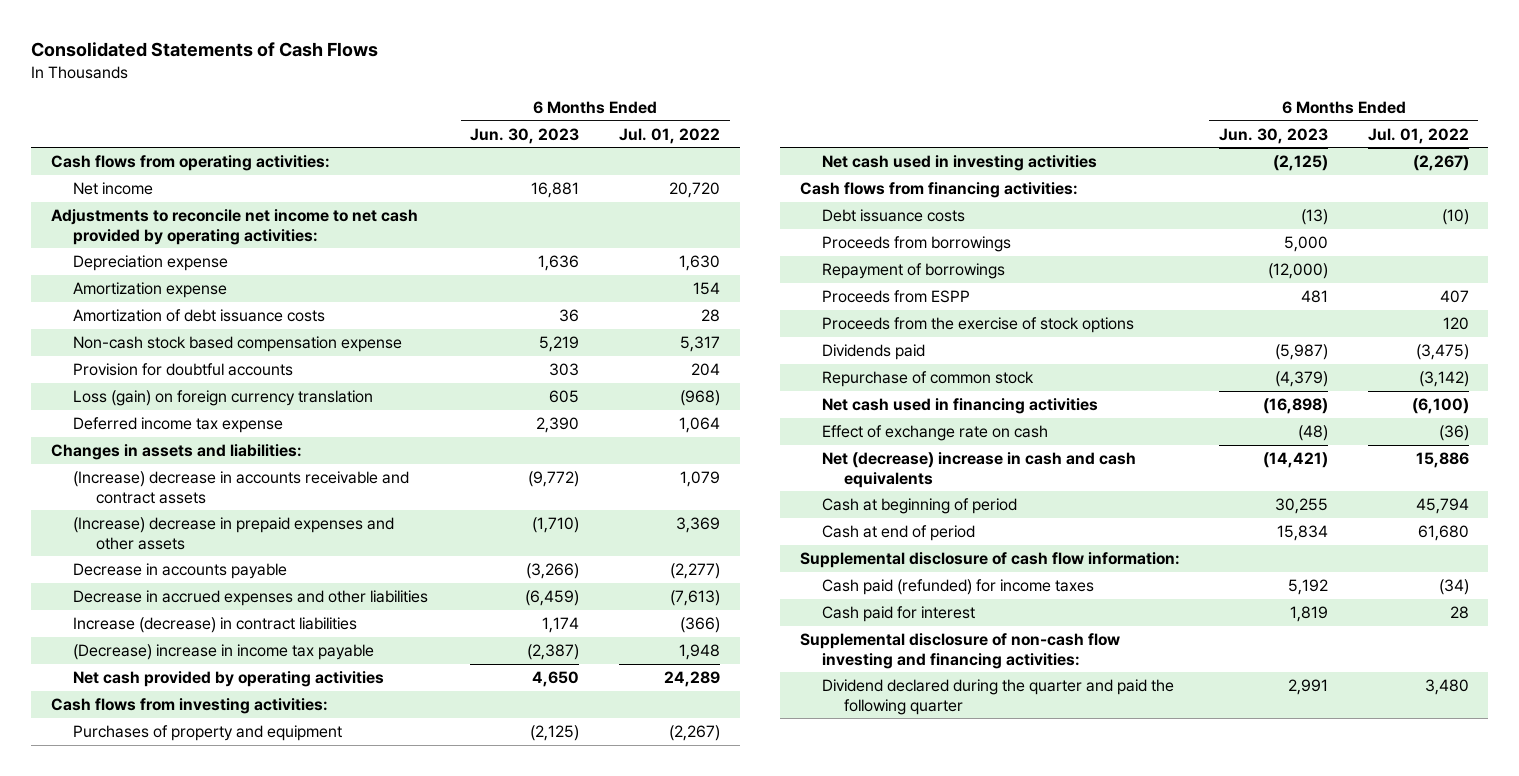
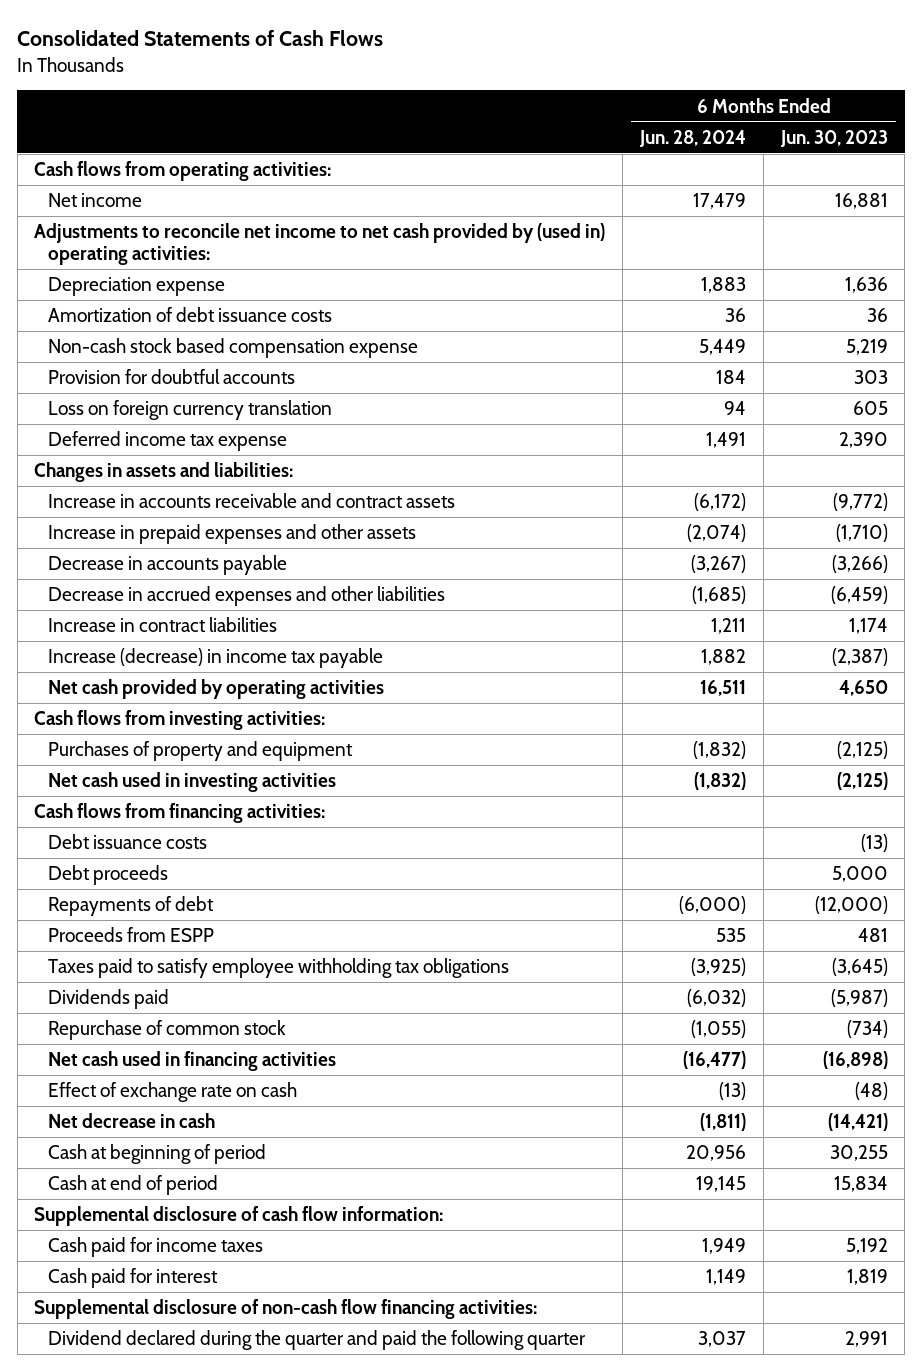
[618,127,720,144] Jul. 01, 2022 -> none
none -> [638,129,746,147] Jun. 28, 2024
[50,209,418,245] Adjustments to reconcile net income to net cash provided by operating activities: -> [34,223,606,266] Adjustments to reconcile net income to net cash provided by (used in) operating activities:
[73,282,228,299] Amortization expense -> none
[73,390,374,407] Loss (gain) on foreign currency translation -> [47,400,332,421] Loss on foreign currency translation
[73,471,410,504] (Increase) decrease in accounts receivable and contract assets -> [47,493,455,509] Increase in accounts receivable and contract assets
[73,517,395,550] (Increase) decrease in prepaid expenses and other assets -> [47,524,416,545] Increase in prepaid expenses and other assets
[73,617,358,634] Increase (decrease) in contract liabilities -> [47,617,277,633] Increase in contract liabilities
[73,644,375,661] (Decrease) increase in income tax payable -> [47,648,383,669] Increase (decrease) in income tax payable
[821,236,1011,253] Proceeds from borrowings -> none
none -> [47,865,168,886] Debt proceeds
[821,263,1005,280] Repayment of borrowings -> [47,896,214,917] Repayments of debt
[821,317,1134,334] Proceeds from the exercise of stock options -> none
none -> [47,958,509,979] Taxes paid to satisfy employee withholding tax obligations
[1275,371,1329,388] (4,379) -> [846,1020,888,1039] (734)
[821,452,1136,488] Net (decrease) increase in cash and cash equivalents -> [47,1113,215,1129] Net decrease in cash
[821,579,1094,596] Cash paid (refunded) for income taxes -> [47,1237,263,1258] Cash paid for income taxes
[799,633,1120,669] Supplemental disclosure of non-cash flow investing and financing activities: -> [34,1299,538,1320] Supplemental disclosure of non-cash flow financing activities:

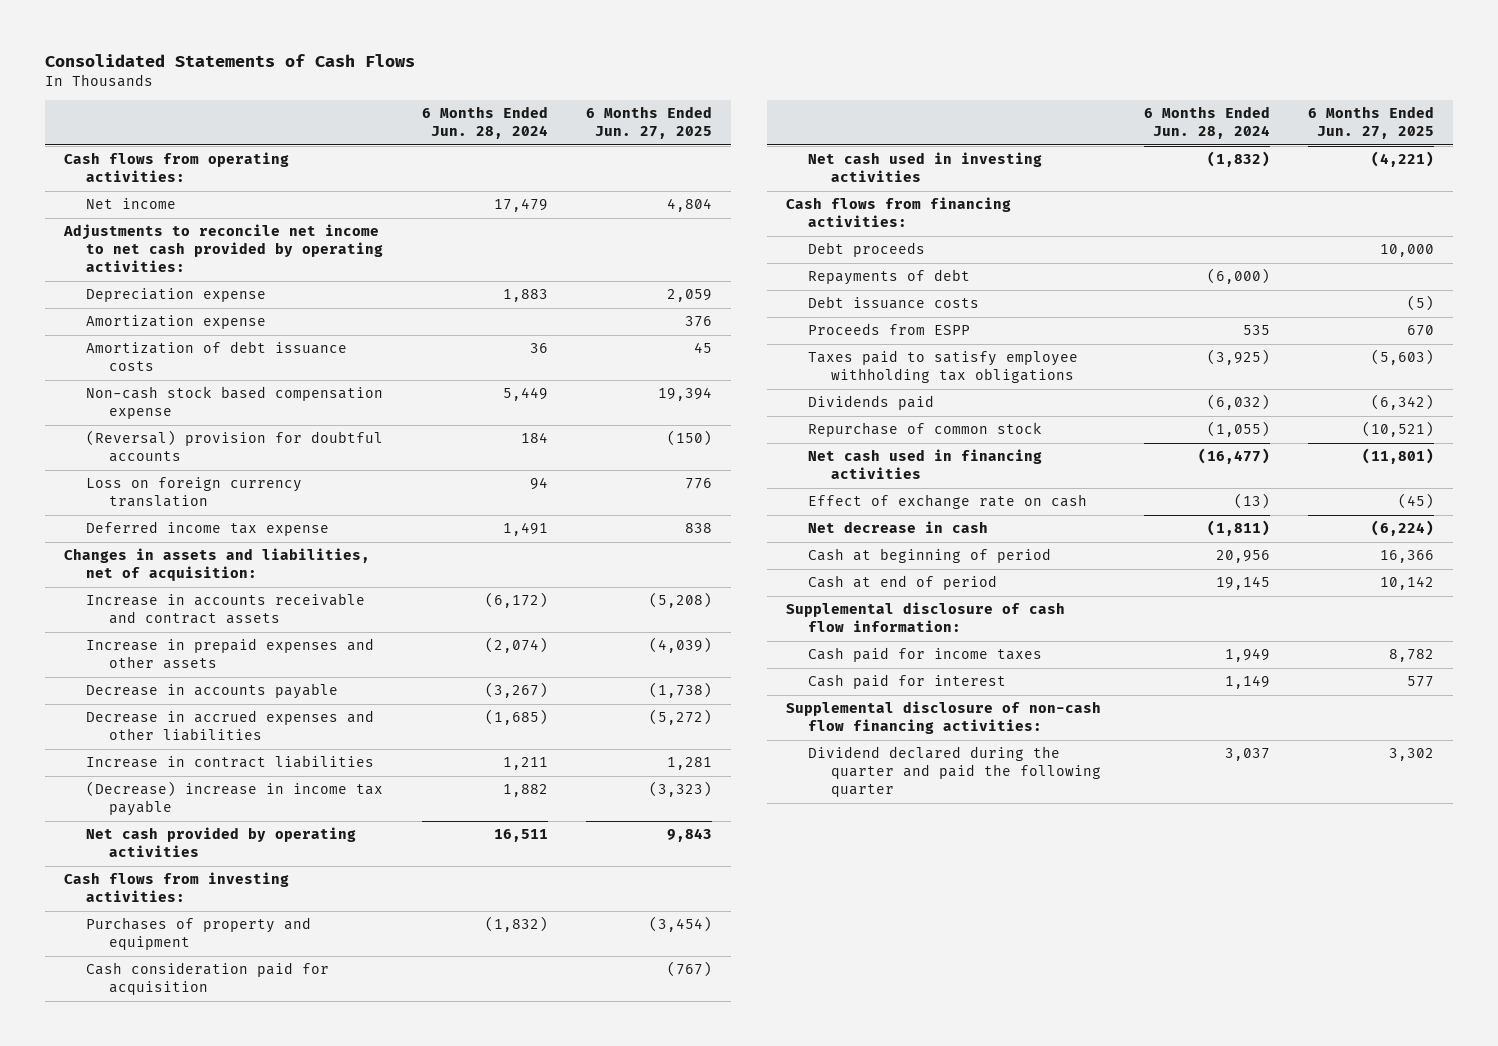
[779,129,888,147] Jun. 30, 2023 -> none
none -> [585,106,712,140] 6 Months Ended Jun. 27, 2025
[34,223,606,266] Adjustments to reconcile net income to net cash provided by (used in) operating activities: -> [62,224,384,273] Adjustments to reconcile net income to net cash provided by operating activities:
none -> [86,315,267,330] Amortization expense
[47,369,295,385] Provision for doubtful accounts -> [86,430,384,463] (Reversal) provision for doubtful accounts
[34,462,294,483] Changes in assets and liabilities: -> [63,548,370,582] Changes in assets and liabilities, net of acquisition:
[47,648,383,669] Increase (decrease) in income tax payable -> [86,781,384,817] (Decrease) increase in income tax payable
none -> [86,962,330,996] Cash consideration paid for acquisition
[47,834,207,850] Debt issuance costs -> [808,296,980,310] Debt issuance costs

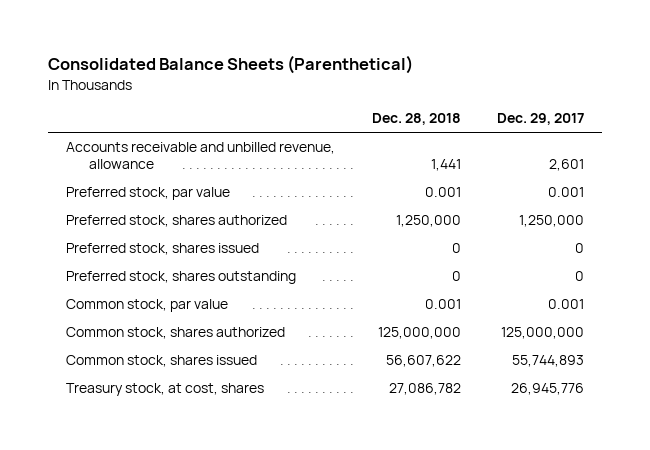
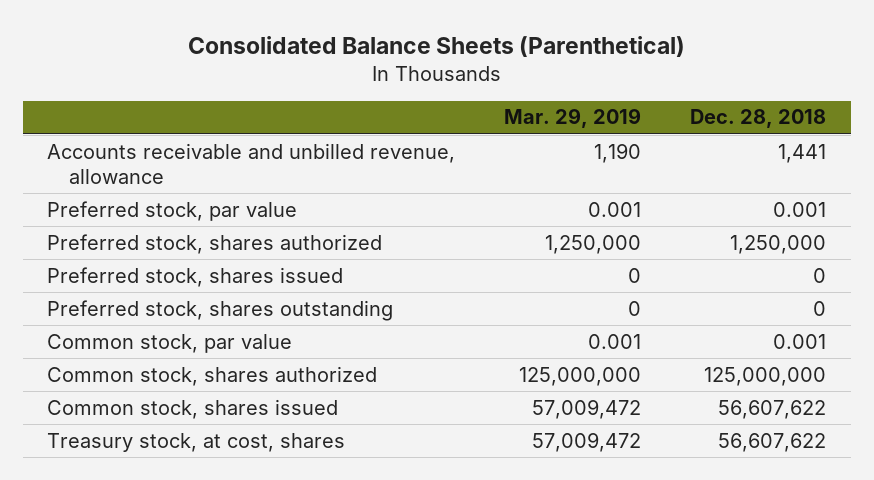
[497,113,585,126] Dec. 29, 2017 -> none
none -> [504,108,642,129] Mar. 29, 2019
[388,383,461,396] 27,086,782 -> [718,432,827,452] 56,607,622

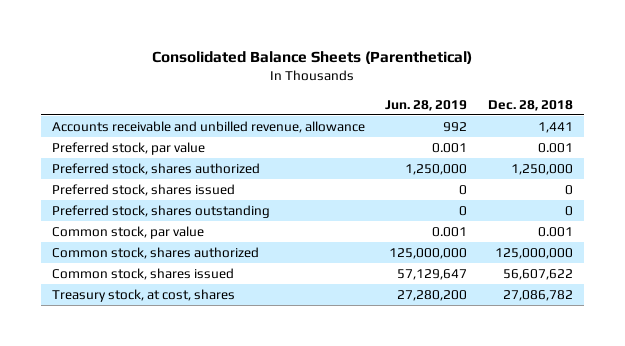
[504,108,642,129] Mar. 29, 2019 -> none
none -> [385,99,468,111] Jun. 28, 2019
[718,432,827,452] 56,607,622 -> [503,289,574,301] 27,086,782

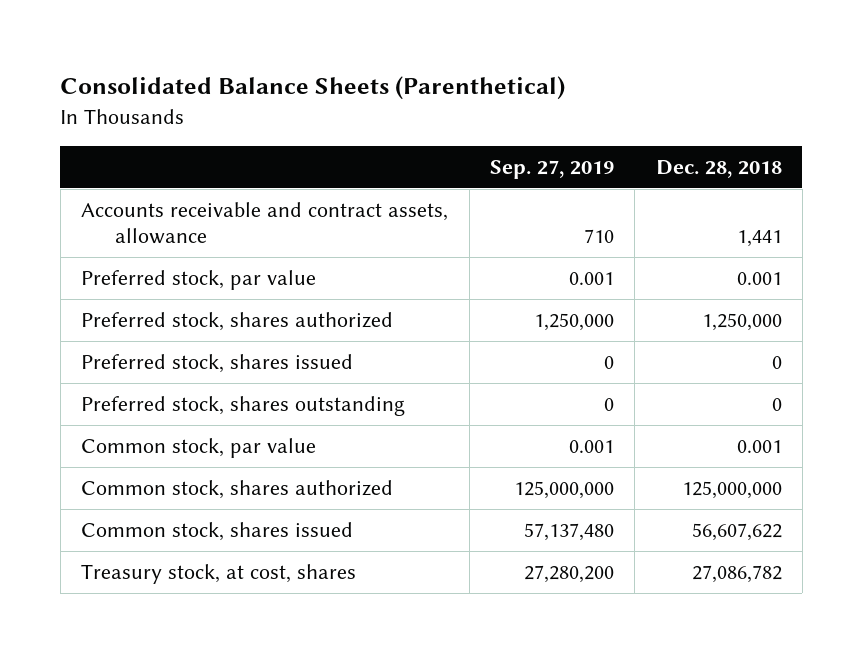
[385,99,468,111] Jun. 28, 2019 -> none
none -> [489,160,614,180] Sep. 27, 2019
[51,120,365,133] Accounts receivable and unbilled revenue, allowance -> [81,202,449,244] Accounts receivable and contract assets, allowance

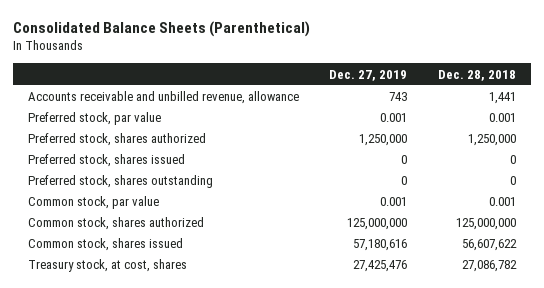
[489,160,614,180] Sep. 27, 2019 -> none
none -> [329,69,408,81] Dec. 27, 2019
[81,202,449,244] Accounts receivable and contract assets, allowance -> [28,91,300,105] Accounts receivable and unbilled revenue, allowance

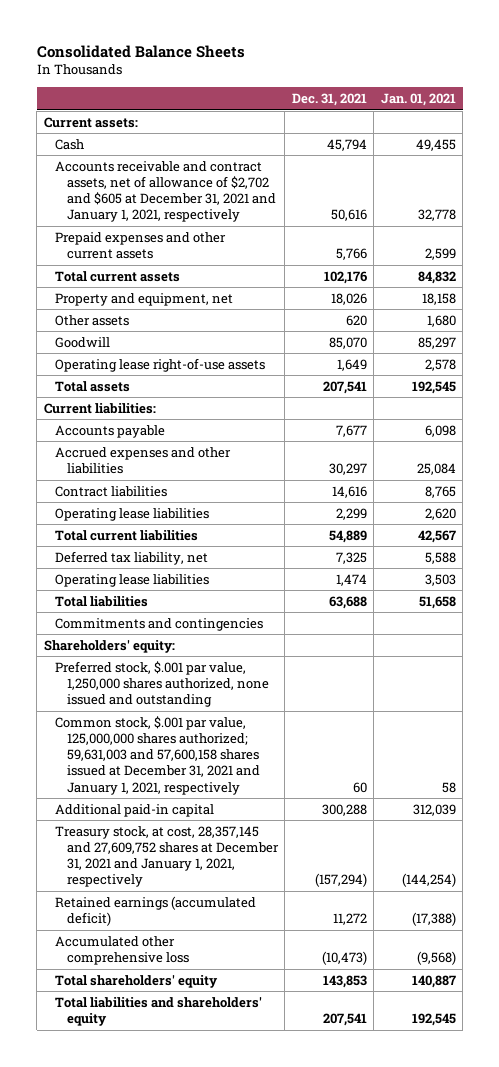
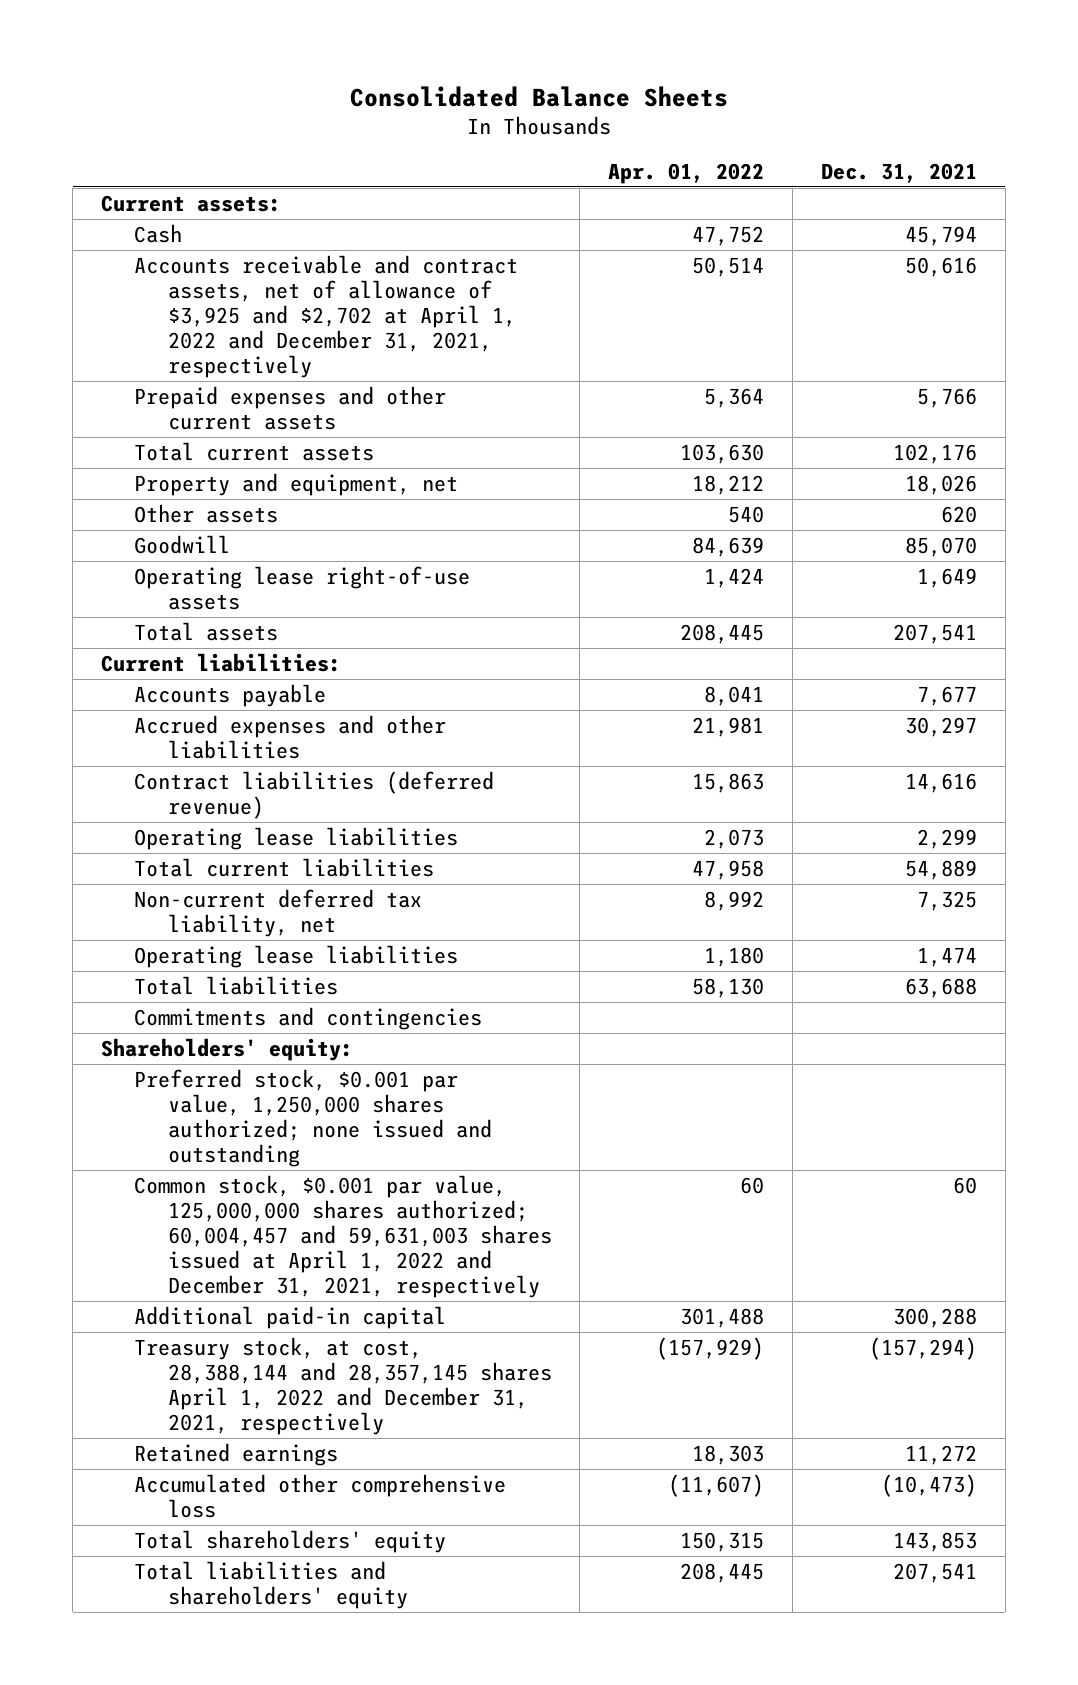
[380,93,456,107] Jan. 01, 2021 -> none
none -> [608,162,765,184] Apr. 01, 2022
[55,160,276,223] Accounts receivable and contract assets, net of allowance of $2,702 and $605 at December 31, 2021 and January 1, 2021, respectively -> [134,254,519,378] Accounts receivable and contract assets, net of allowance of $3,925 and $2,702 at April 1, 2022 and December 31, 2021, respectively
[55,485,168,497] Contract liabilities -> [134,770,495,819] Contract liabilities (deferred revenue)
[55,550,209,565] Deferred tax liability, net -> [134,888,423,937] Non-current deferred tax liability, net
[55,660,269,708] Preferred stock, $.001 par value, 1,250,000 shares authorized, none issued and outstanding -> [134,1068,492,1167] Preferred stock, $0.001 par value, 1,250,000 shares authorized; none issued and outstanding
[55,715,260,795] Common stock, $.001 par value, 125,000,000 shares authorized; 59,631,003 and 57,600,158 shares issued at December 31, 2021 and January 1, 2021, respectively -> [134,1174,552,1298] Common stock, $0.001 par value, 125,000,000 shares authorized; 60,004,457 and 59,631,003 shares issued at April 1, 2022 and December 31, 2021, respectively
[55,825,279,888] Treasury stock, at cost, 28,357,145 and 27,609,752 shares at December 31, 2021 and January 1, 2021, respectively -> [134,1336,552,1435] Treasury stock, at cost, 28,388,144 and 28,357,145 shares April 1, 2022 and December 31, 2021, respectively
[55,895,257,927] Retained earnings (accumulated deficit) -> [134,1442,339,1466] Retained earnings

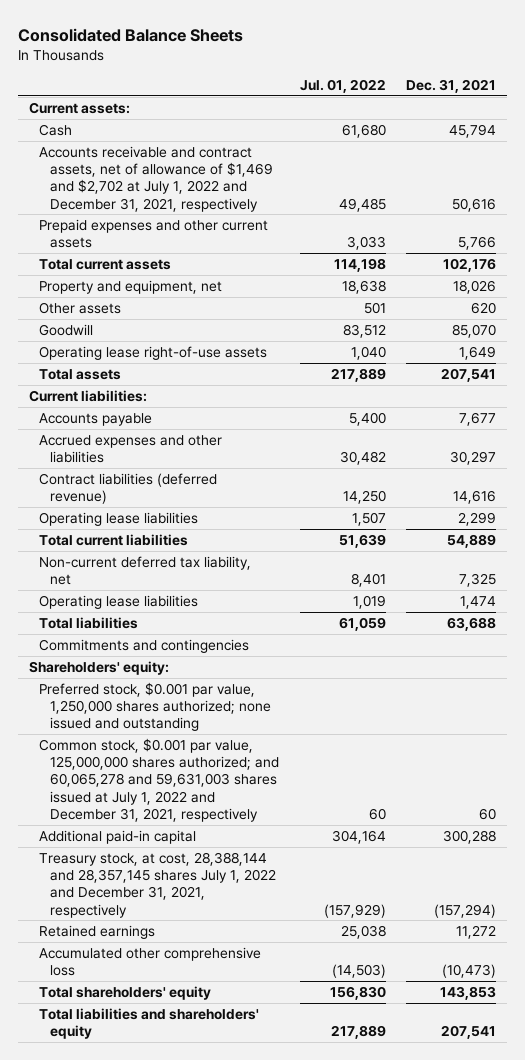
[608,162,765,184] Apr. 01, 2022 -> none
none -> [299,78,386,93] Jul. 01, 2022
[134,254,519,378] Accounts receivable and contract assets, net of allowance of $3,925 and $2,702 at April 1, 2022 and December 31, 2021, respectively -> [39,145,274,212] Accounts receivable and contract assets, net of allowance of $1,469 and $2,702 at July 1, 2022 and December 31, 2021, respectively
[134,1174,552,1298] Common stock, $0.001 par value, 125,000,000 shares authorized; 60,004,457 and 59,631,003 shares issued at April 1, 2022 and December 31, 2021, respectively -> [39,737,280,823] Common stock, $0.001 par value, 125,000,000 shares authorized; and 60,065,278 and 59,631,003 shares issued at July 1, 2022 and December 31, 2021, respectively
[134,1336,552,1435] Treasury stock, at cost, 28,388,144 and 28,357,145 shares April 1, 2022 and December 31, 2021, respectively -> [39,851,277,918] Treasury stock, at cost, 28,388,144 and 28,357,145 shares July 1, 2022 and December 31, 2021, respectively

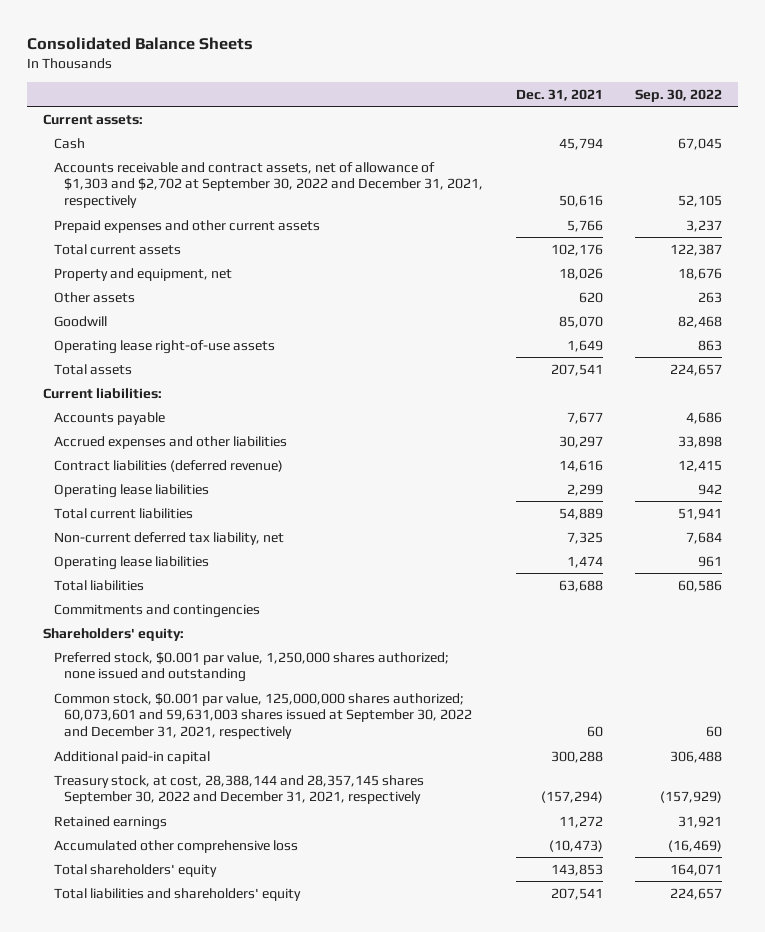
[299,78,386,93] Jul. 01, 2022 -> none
none -> [634,88,722,102] Sep. 30, 2022
[39,145,274,212] Accounts receivable and contract assets, net of allowance of $1,469 and $2,702 at July 1, 2022 and December 31, 2021, respectively -> [53,161,484,209] Accounts receivable and contract assets, net of allowance of $1,303 and $2,702 at September 30, 2022 and December 31, 2021, respectively
[39,737,280,823] Common stock, $0.001 par value, 125,000,000 shares authorized; and 60,065,278 and 59,631,003 shares issued at July 1, 2022 and December 31, 2021, respectively -> [53,692,473,740] Common stock, $0.001 par value, 125,000,000 shares authorized; 60,073,601 and 59,631,003 shares issued at September 30, 2022 and December 31, 2021, respectively
[39,851,277,918] Treasury stock, at cost, 28,388,144 and 28,357,145 shares July 1, 2022 and December 31, 2021, respectively -> [53,774,424,805] Treasury stock, at cost, 28,388,144 and 28,357,145 shares September 30, 2022 and December 31, 2021, respectively

